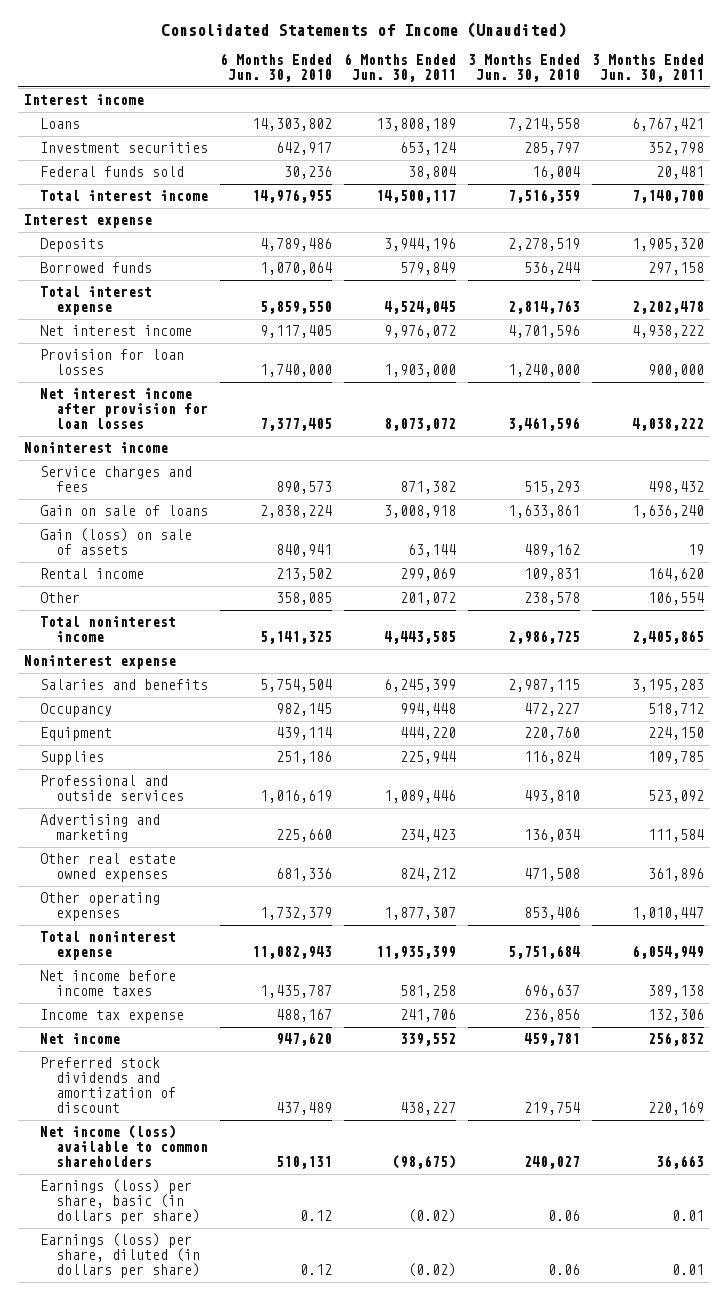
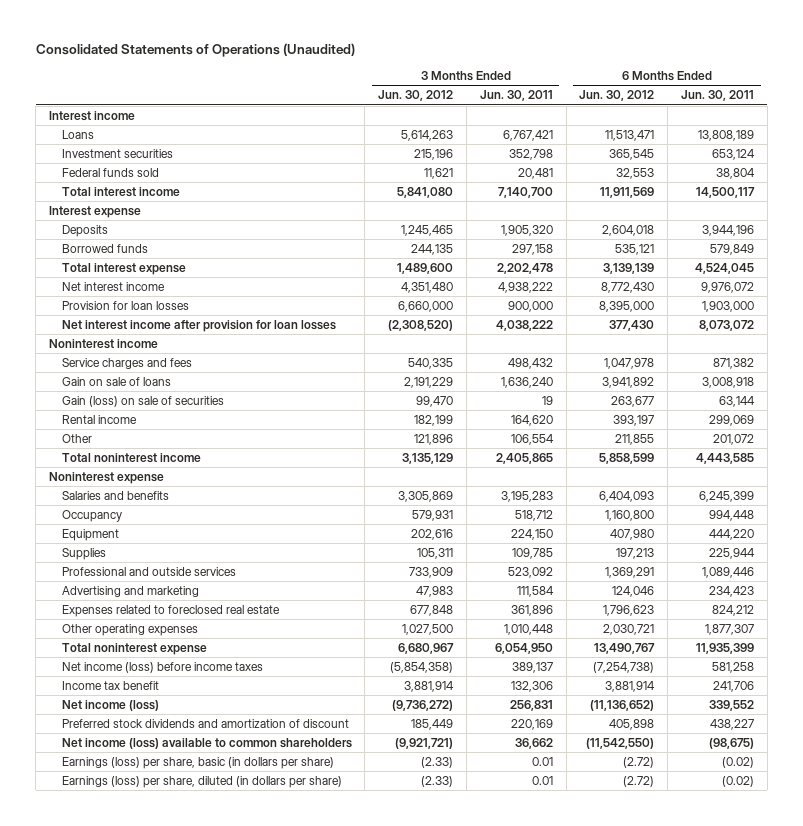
[160,22,566,39] Consolidated Statements of Income (Unaudited) -> [35,42,355,57] Consolidated Statements of Operations (Unaudited)
[219,53,332,83] 6 Months Ended Jun. 30, 2010 -> none
[467,54,580,83] 3 Months Ended Jun. 30, 2010 -> none
none -> [378,90,454,102] Jun. 30, 2012
none -> [579,90,655,102] Jun. 30, 2012
[39,528,192,556] Gain (loss) on sale of assets -> [61,396,224,408] Gain (loss) on sale of securities
[39,853,176,883] Other real estate owned expenses -> [61,605,280,618] Expenses related to foreclosed real estate
[632,907,705,921] 1,010,447 -> [503,624,553,636] 1,010,448
[632,945,705,960] 6,054,949 -> [494,643,553,655] 6,054,950
[39,970,176,997] Net income before income taxes -> [61,662,263,674] Net income (loss) before income taxes
[648,985,705,999] 389,138 -> [511,662,553,674] 389,137
[39,1009,184,1024] Income tax expense -> [61,681,159,691] Income tax benefit
[39,1033,120,1045] Net income -> [61,700,159,712] Net income (loss)
[648,1032,705,1047] 256,832 -> [509,700,553,712] 256,831
[656,1155,705,1170] 36,663 -> [514,738,553,750] 36,662

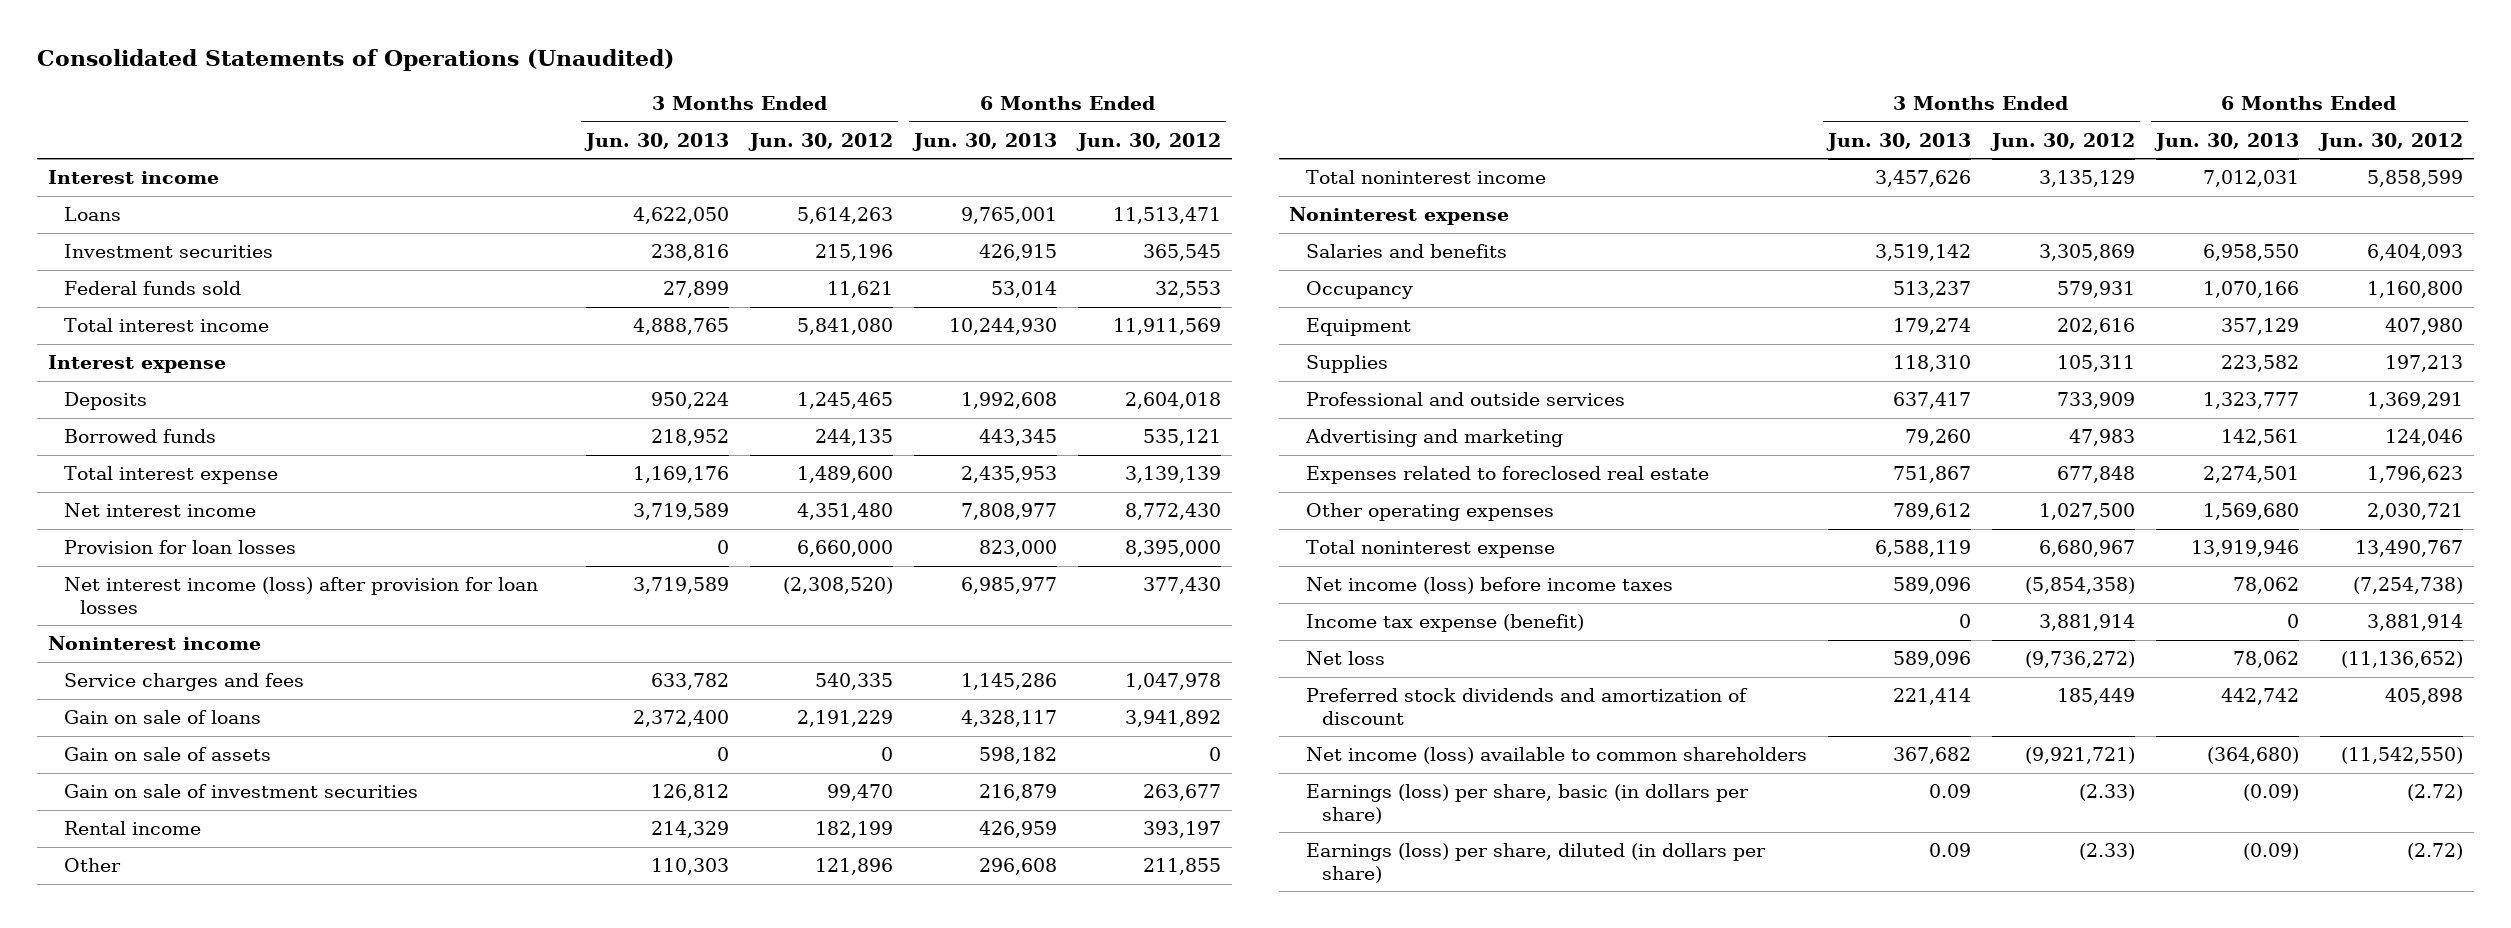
[479,90,553,102] Jun. 30, 2011 -> none
[680,90,754,102] Jun. 30, 2011 -> none
none -> [583,133,729,152] Jun. 30, 2013
none -> [912,133,1058,152] Jun. 30, 2013
[61,320,336,333] Net interest income after provision for loan losses -> [63,577,538,614] Net interest income (loss) after provision for loan losses
[61,396,224,408] Gain (loss) on sale of securities -> [63,747,271,762] Gain on sale of assets
[416,396,454,408] 99,470 -> [881,747,894,762] 0
[611,396,655,408] 263,677 -> [1209,747,1222,762] 0
none -> [63,784,418,799] Gain on sale of investment securities
[61,681,159,691] Income tax benefit -> [1305,614,1584,633] Income tax expense (benefit)
[61,700,159,712] Net income (loss) -> [1305,651,1385,666] Net loss

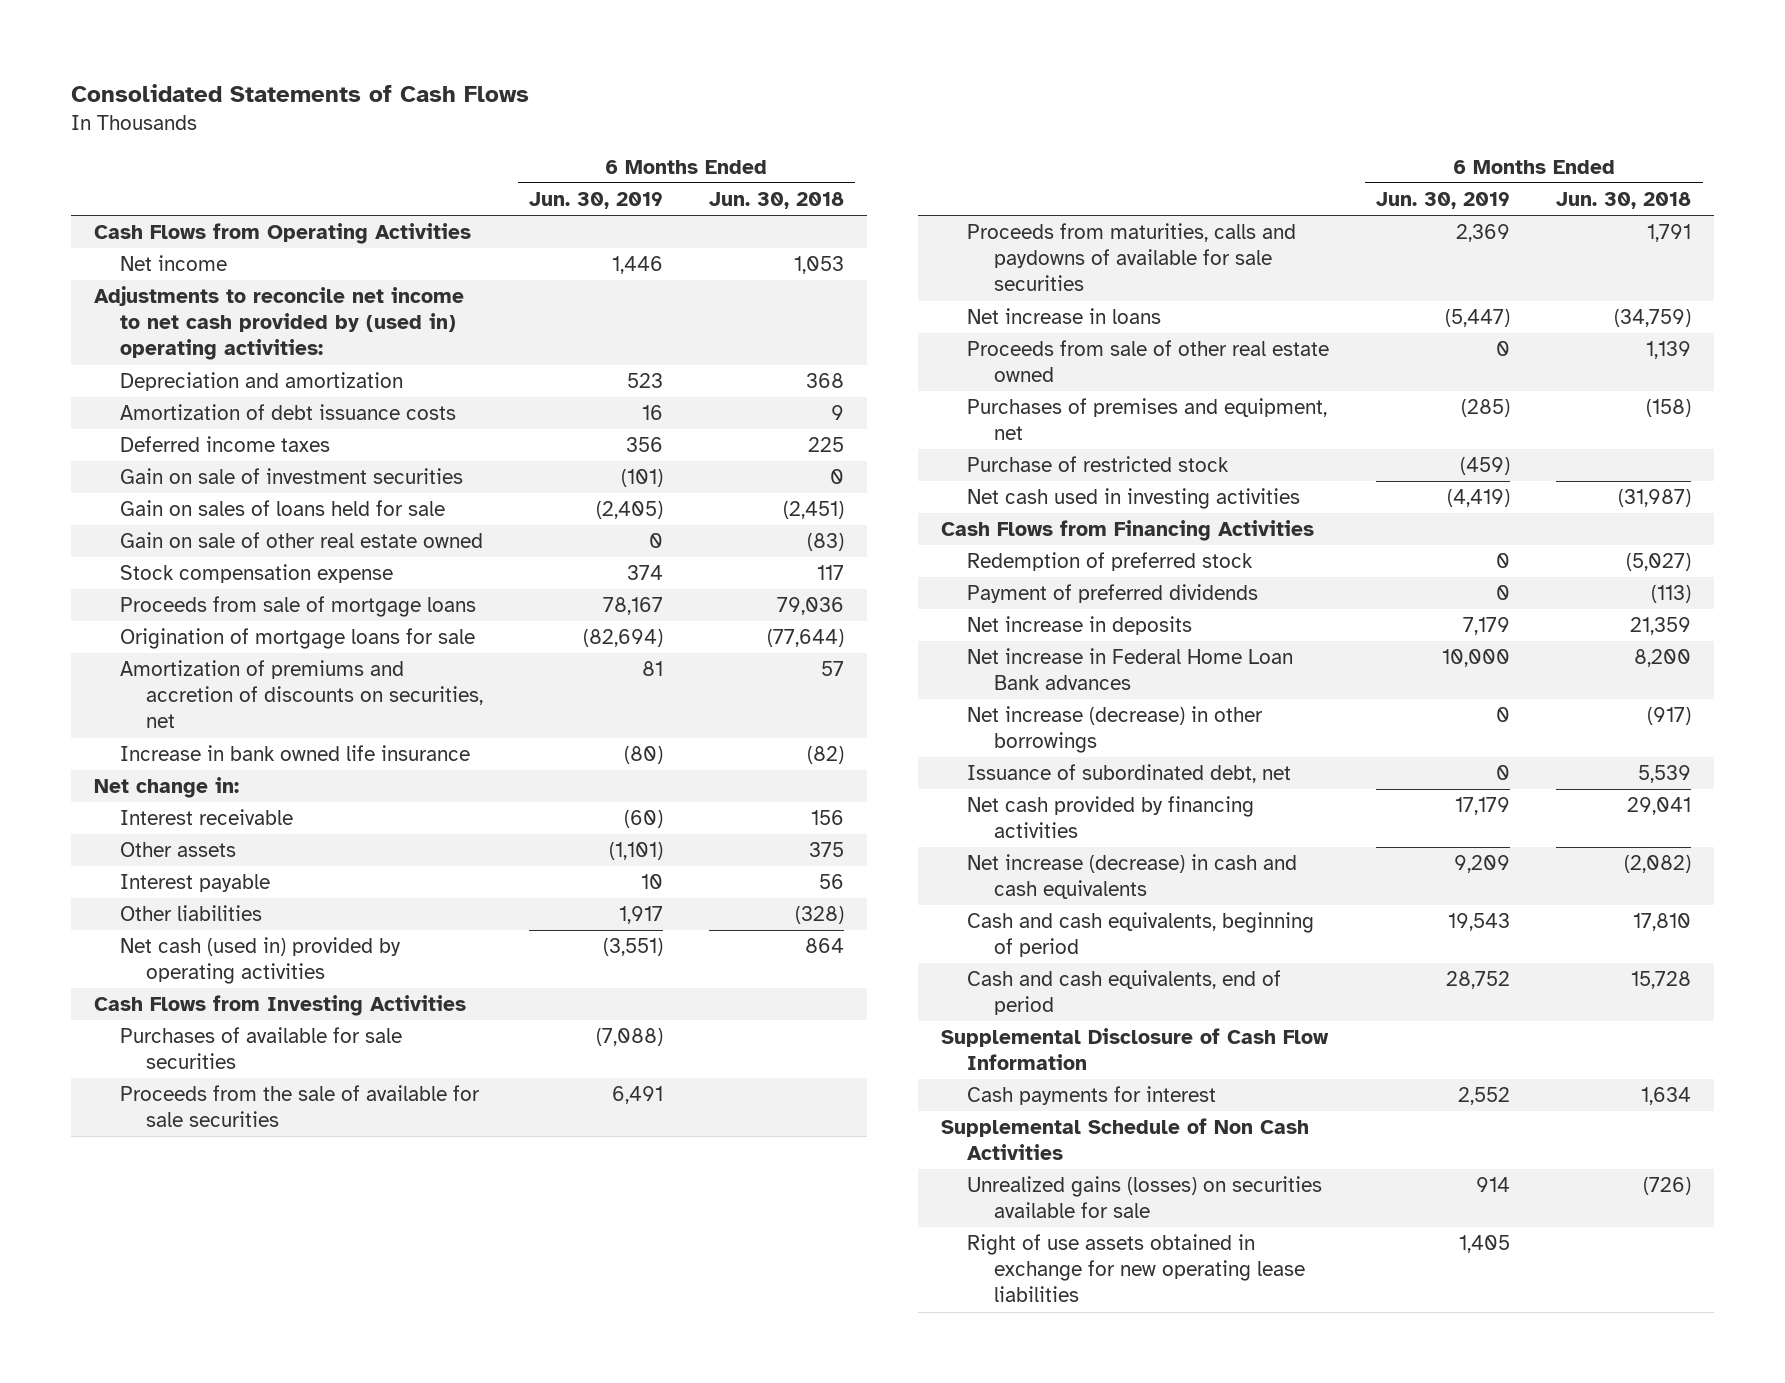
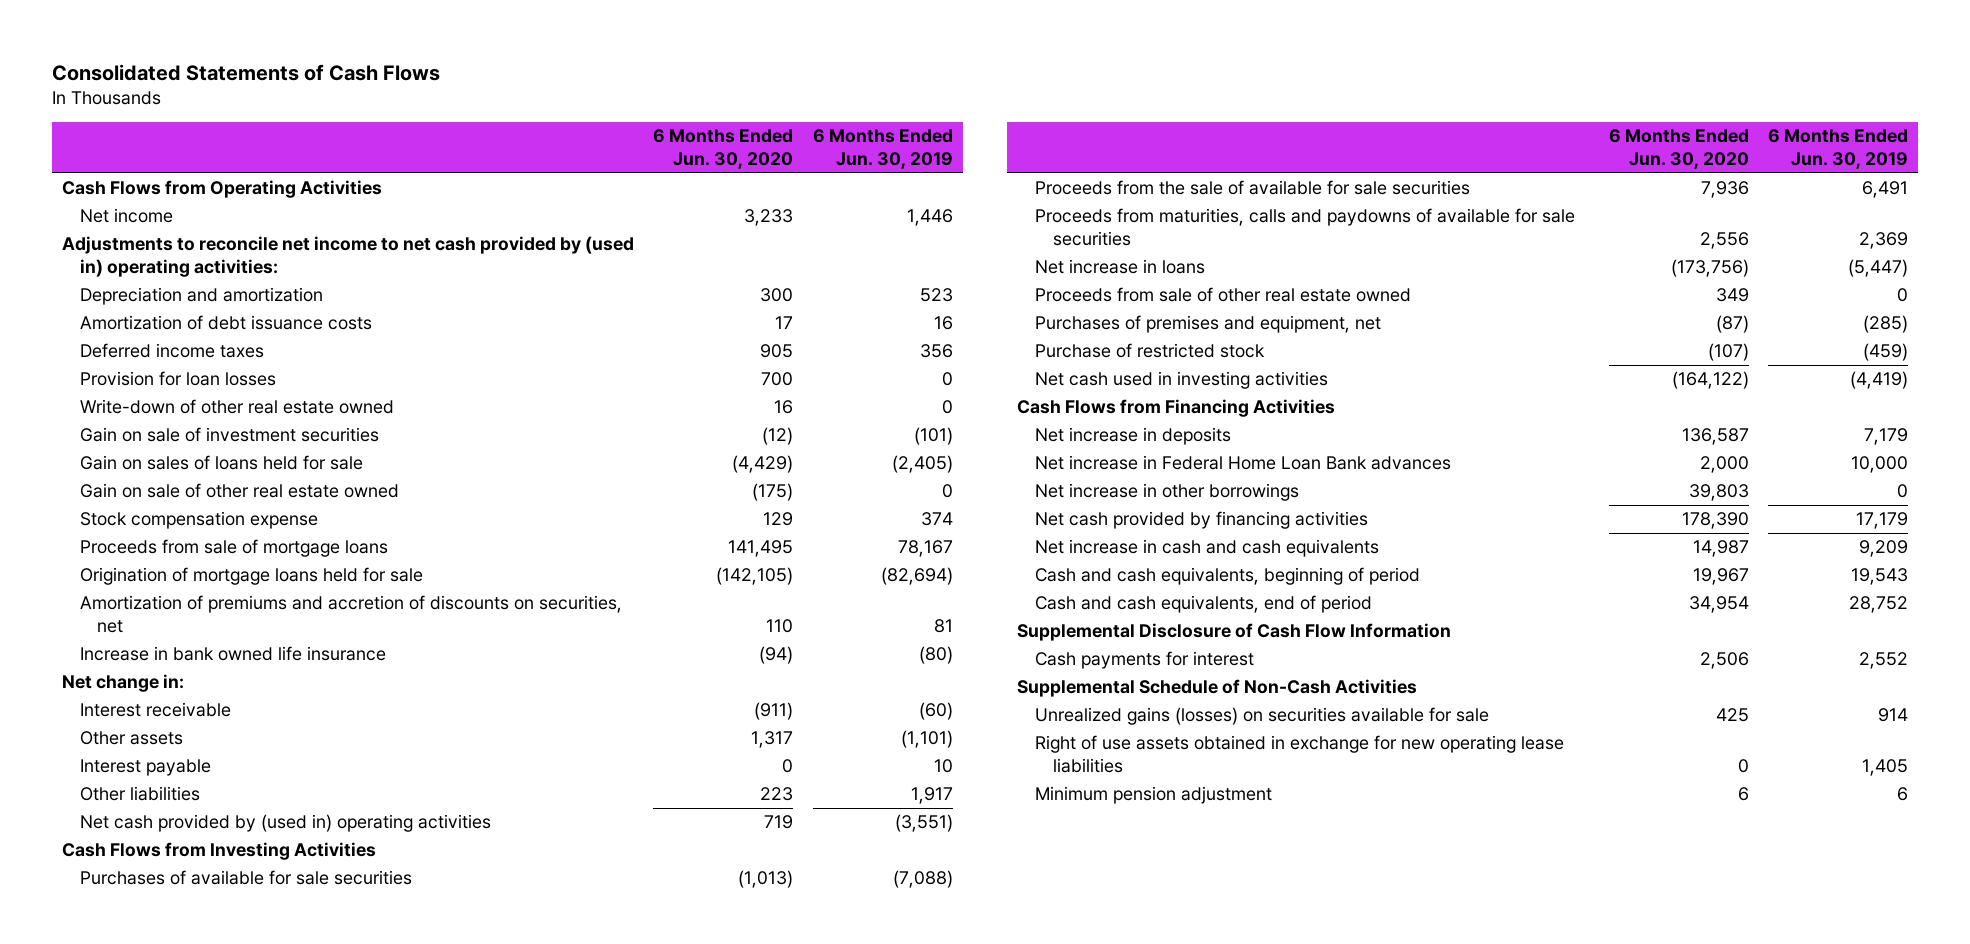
[708,191,844,209] Jun. 30, 2018 -> none
none -> [653,129,794,169] 6 Months Ended Jun. 30, 2020
none -> [79,371,276,387] Provision for loan losses
none -> [79,399,394,415] Write-down of other real estate owned
[119,628,475,650] Origination of mortgage loans for sale -> [79,567,423,586] Origination of mortgage loans held for sale
[119,937,401,985] Net cash (used in) provided by operating activities -> [79,814,491,833] Net cash provided by (used in) operating activities
[967,552,1254,572] Redemption of preferred stock -> none
[967,584,1259,604] Payment of preferred dividends -> none
[967,764,1292,784] Issuance of subordinated debt, net -> none
[967,706,1264,754] Net increase (decrease) in other borrowings -> [1035,483,1300,502] Net increase in other borrowings
[967,854,1298,900] Net increase (decrease) in cash and cash equivalents -> [1035,539,1380,558] Net increase in cash and cash equivalents
[940,1118,1309,1161] Supplemental Schedule of Non Cash Activities -> [1017,679,1418,698] Supplemental Schedule of Non-Cash Activities
none -> [1035,786,1273,805] Minimum pension adjustment

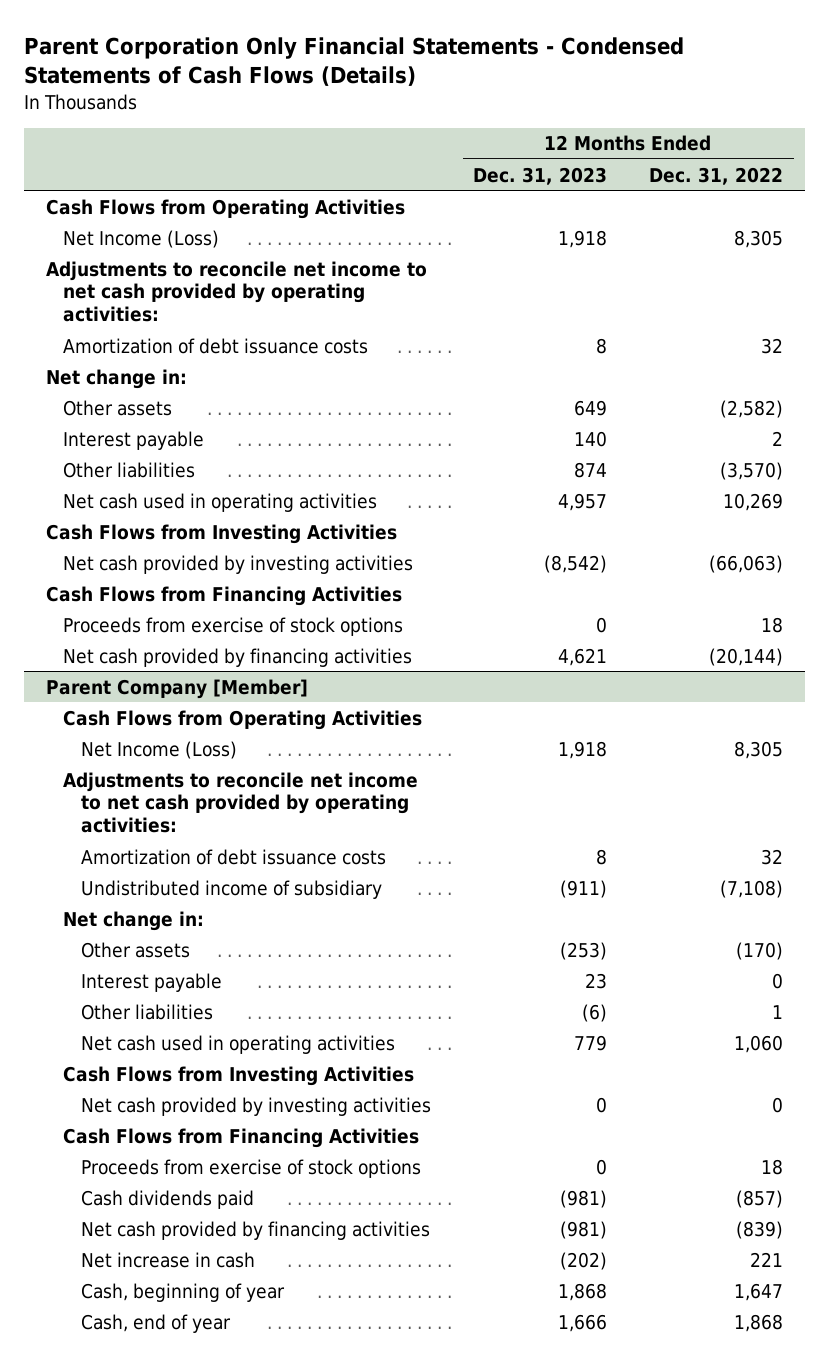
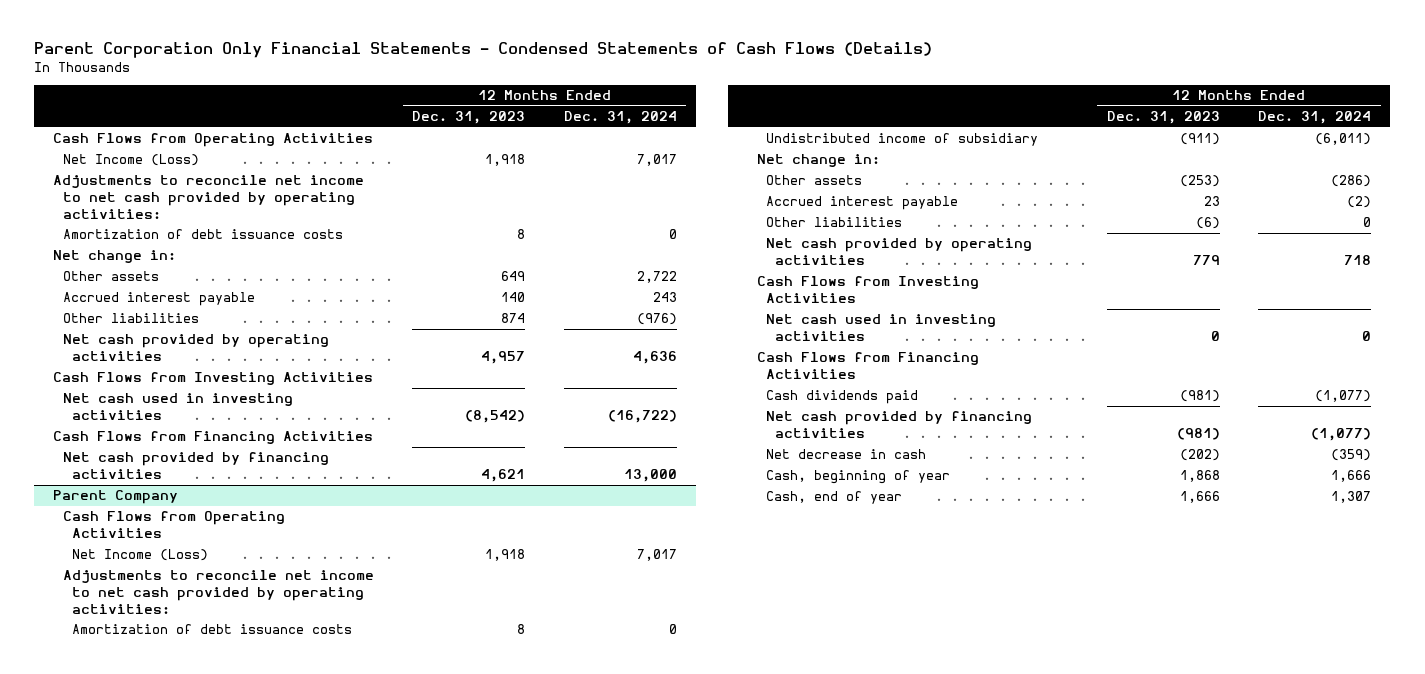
[649,166,784,185] Dec. 31, 2022 -> none
none -> [563,111,677,125] Dec. 31, 2024
[63,430,205,450] Interest payable -> [62,292,255,307] Accrued interest payable
[63,492,378,512] Net cash used in operating activities -> [62,334,329,361] Net cash provided by operating activities
[63,554,414,574] Net cash provided by investing activities -> [62,393,293,420] Net cash used in investing activities
[63,616,404,636] Proceeds from exercise of stock options -> none
[45,678,308,699] Parent Company [Member] -> [53,490,179,505] Parent Company
[81,972,223,992] Interest payable -> [766,196,959,211] Accrued interest payable
[81,1034,396,1054] Net cash used in operating activities -> [766,238,1033,265] Net cash provided by operating activities
[81,1096,432,1116] Net cash provided by investing activities -> [766,314,997,341] Net cash used in investing activities
[81,1158,422,1178] Proceeds from exercise of stock options -> none
[81,1251,256,1268] Net increase in cash -> [766,449,927,460] Net decrease in cash

